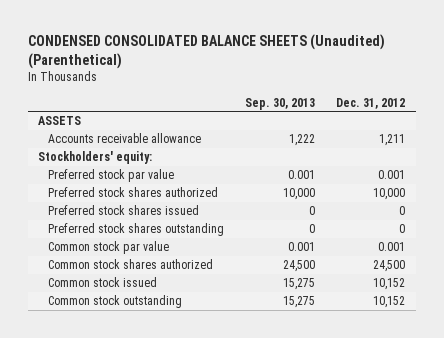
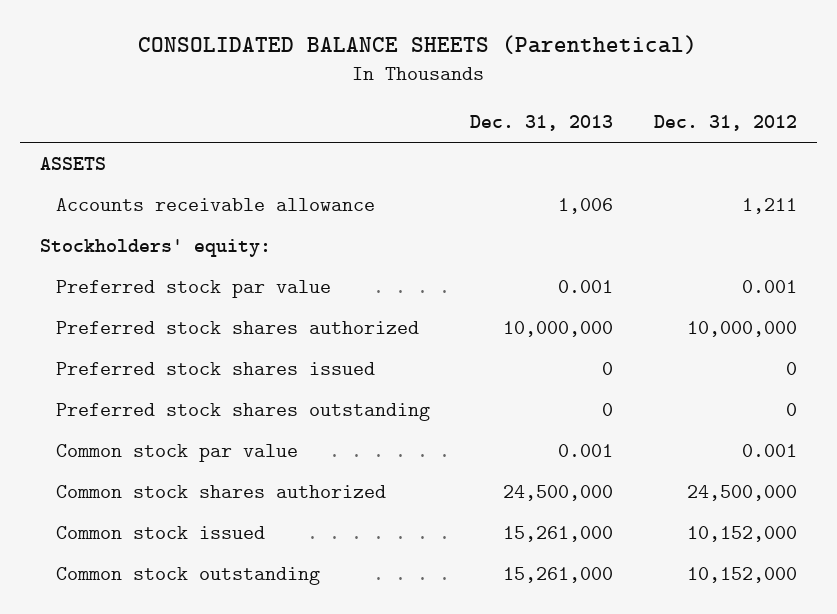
[27,34,385,70] CONDENSED CONSOLIDATED BALANCE SHEETS (Unaudited) (Parenthetical) -> [138,35,698,55] CONSOLIDATED BALANCE SHEETS (Parenthetical)
[245,97,316,110] Sep. 30, 2013 -> none
none -> [470,115,614,132] Dec. 31, 2013
[373,188,406,201] 10,000 -> [686,320,797,337] 10,000,000
[373,260,406,273] 24,500 -> [686,484,797,501] 24,500,000
[373,278,406,291] 10,152 -> [686,525,797,542] 10,152,000
[373,296,406,309] 10,152 -> [686,566,797,583] 10,152,000

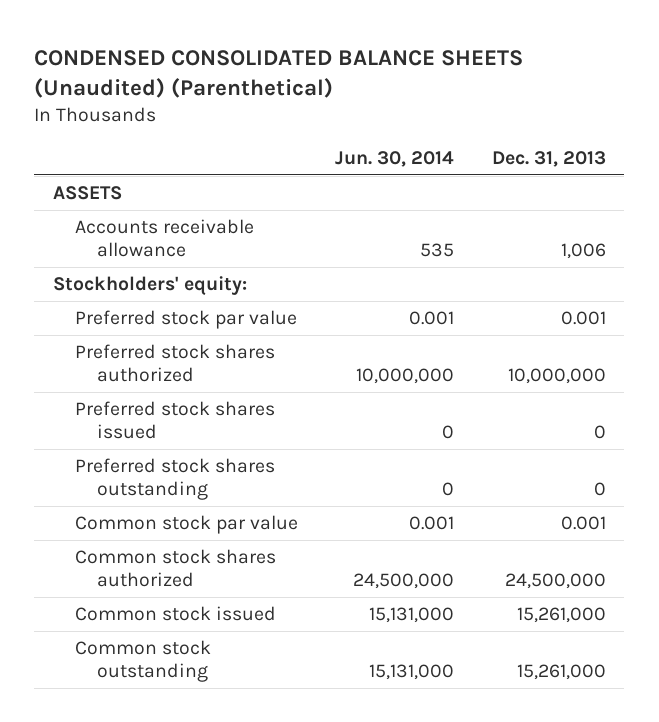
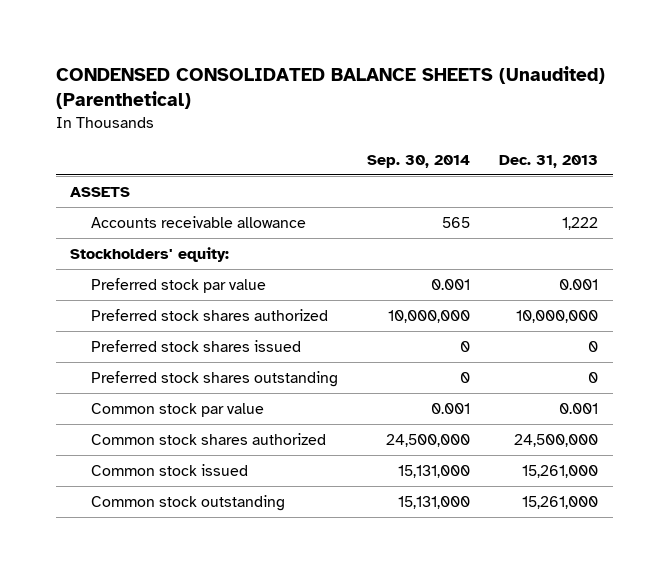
[335,150,455,167] Jun. 30, 2014 -> none
none -> [367,154,471,168] Sep. 30, 2014
[560,242,606,259] 1,006 -> [562,216,599,230] 1,222

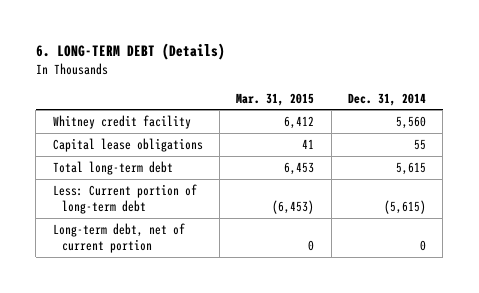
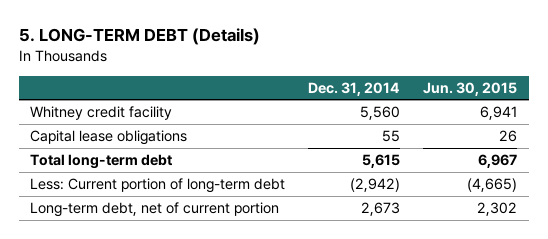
[35,43,225,61] 6. LONG-TERM DEBT (Details) -> [18,28,260,46] 5. LONG-TERM DEBT (Details)
[236,92,315,106] Mar. 31, 2015 -> none
none -> [423,81,518,96] Jun. 30, 2015
[383,199,426,214] (5,615) -> [350,177,401,192] (2,942)
[419,239,426,251] 0 -> [361,201,401,216] 2,673

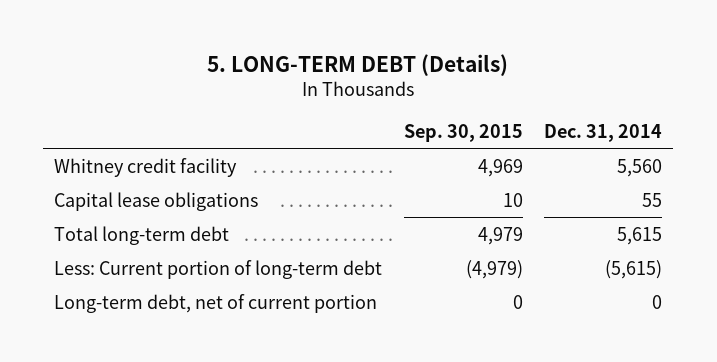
[423,81,518,96] Jun. 30, 2015 -> none
none -> [403,123,523,142] Sep. 30, 2015
[350,177,401,192] (2,942) -> [605,259,663,279] (5,615)
[361,201,401,216] 2,673 -> [652,294,663,309] 0

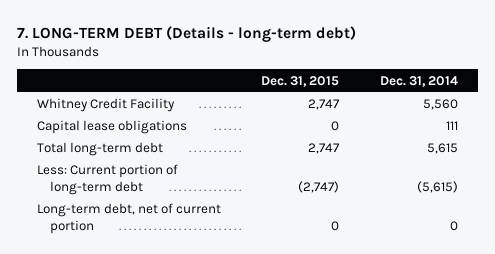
[207,53,509,76] 5. LONG-TERM DEBT (Details) -> [16,25,356,42] 7. LONG-TERM DEBT (Details - long-term debt)
[403,123,523,142] Sep. 30, 2015 -> none
none -> [261,75,340,87] Dec. 31, 2015
[54,157,238,177] Whitney credit facility -> [36,98,175,113] Whitney Credit Facility
[642,192,663,207] 55 -> [445,121,458,131] 111

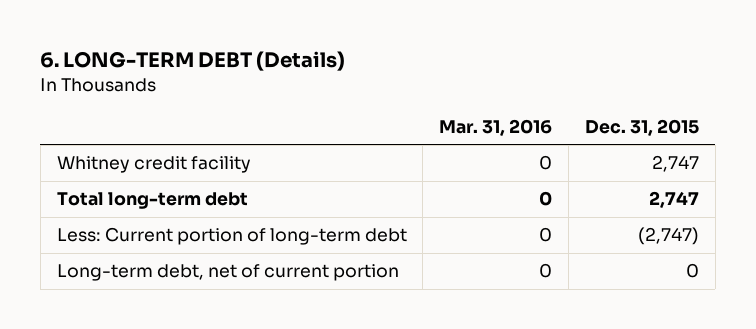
[16,25,356,42] 7. LONG-TERM DEBT (Details - long-term debt) -> [40,51,346,72] 6. LONG-TERM DEBT (Details)
[379,75,458,87] Dec. 31, 2014 -> none
none -> [439,118,553,136] Mar. 31, 2016
[36,120,187,135] Capital lease obligations -> none
[36,98,175,113] Whitney Credit Facility -> [56,156,251,174] Whitney credit facility

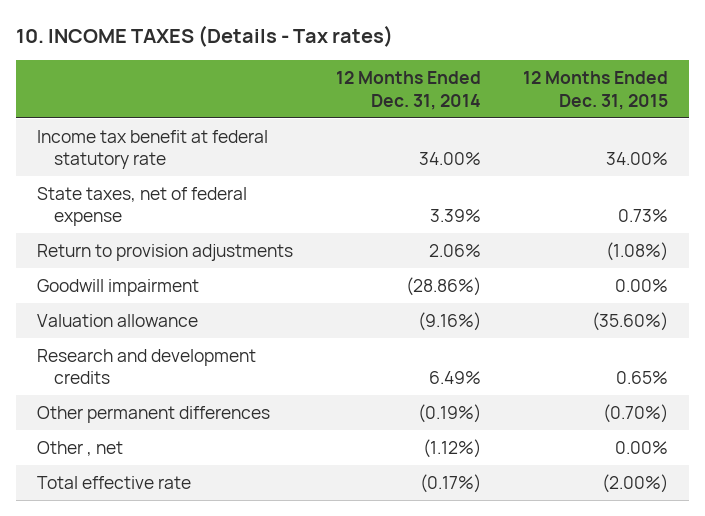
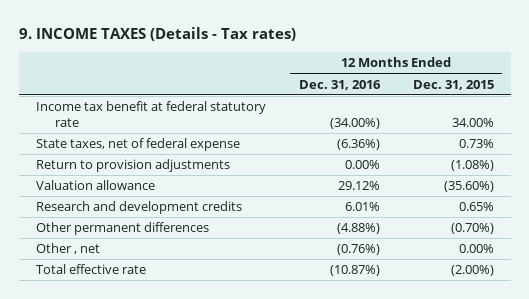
[15,24,393,47] 10. INCOME TAXES (Details - Tax rates) -> [18,27,296,42] 9. INCOME TAXES (Details - Tax rates)
[335,71,481,110] 12 Months Ended Dec. 31, 2014 -> none
none -> [298,79,381,90] Dec. 31, 2016
[36,278,199,296] Goodwill impairment -> none

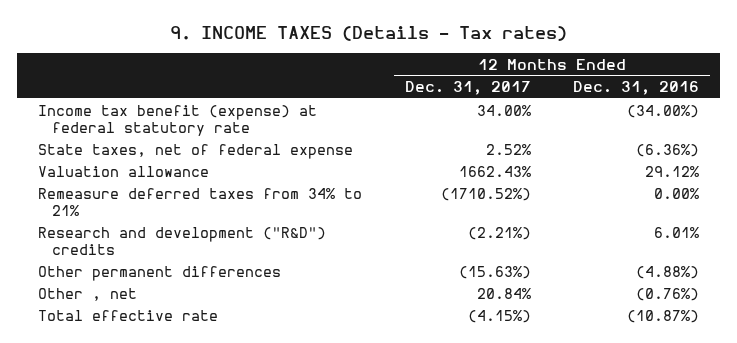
[412,79,494,90] Dec. 31, 2015 -> none
none -> [404,80,531,95] Dec. 31, 2017
[35,101,266,127] Income tax benefit at federal statutory rate -> [38,104,318,136] Income tax benefit (expense) at federal statutory rate
[35,159,230,173] Return to provision adjustments -> none
none -> [38,187,363,216] Remeasure deferred taxes from 34% to 21%
[35,201,242,215] Research and development credits -> [38,226,327,255] Research and development ("R&D") credits

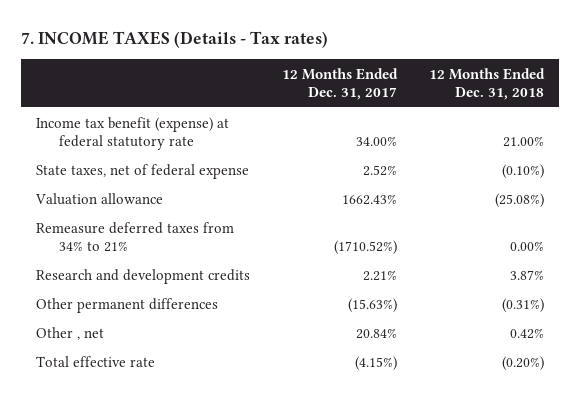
[169,25,567,41] 9. INCOME TAXES (Details - Tax rates) -> [20,31,328,49] 7. INCOME TAXES (Details - Tax rates)
[573,80,700,95] Dec. 31, 2016 -> none
none -> [428,68,545,100] 12 Months Ended Dec. 31, 2018
[38,226,327,255] Research and development ("R&D") credits -> [36,268,251,284] Research and development credits
[467,226,531,240] (2.21%) -> [363,269,398,281] 2.21%

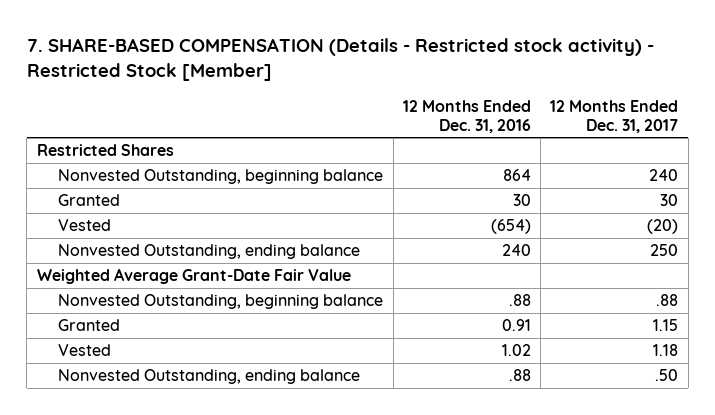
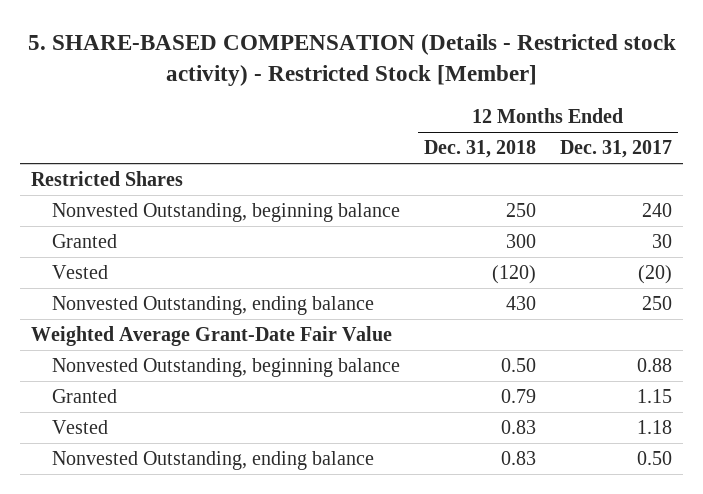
[26,38,654,82] 7. SHARE-BASED COMPENSATION (Details - Restricted stock activity) - Restricted Stock [Member] -> [27,34,676,87] 5. SHARE-BASED COMPENSATION (Details - Restricted stock activity) - Restricted Stock [Member]
[402,99,531,133] 12 Months Ended Dec. 31, 2016 -> none
none -> [423,140,536,159] Dec. 31, 2018
[656,294,679,307] .88 -> [636,358,672,373] 0.88
[655,369,679,382] .50 -> [636,451,672,466] 0.50

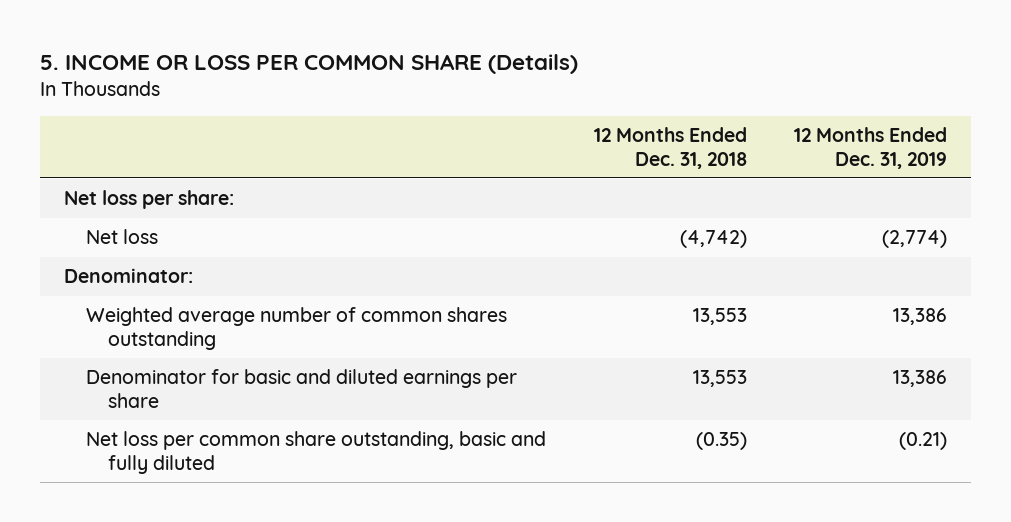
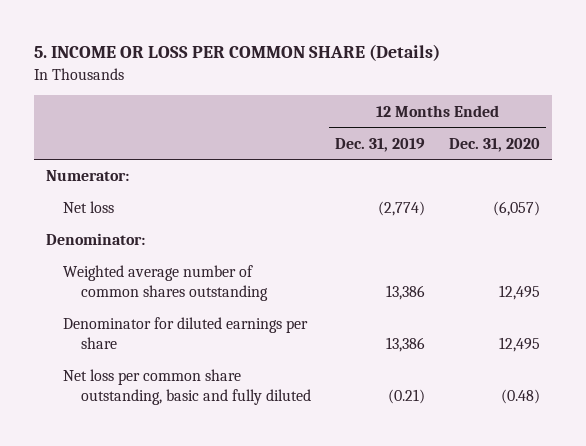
[593,127,747,169] 12 Months Ended Dec. 31, 2018 -> none
none -> [449,137,541,152] Dec. 31, 2020
[63,190,234,210] Net loss per share: -> none
none -> [45,170,129,182] Numerator:
[85,369,517,408] Denominator for basic and diluted earnings per share -> [63,317,309,350] Denominator for diluted earnings per share

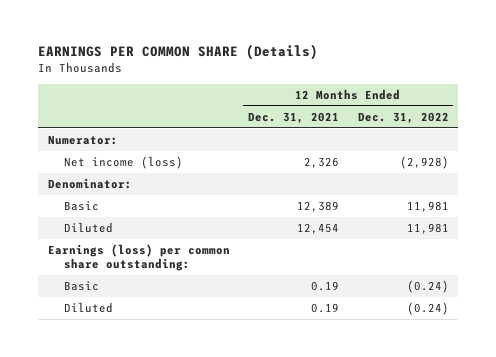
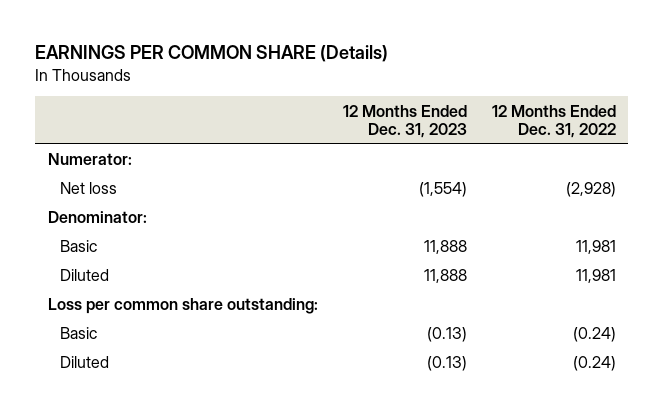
[248,111,340,124] Dec. 31, 2021 -> none
none -> [342,104,467,139] 12 Months Ended Dec. 31, 2023
[63,156,183,170] Net income (loss) -> [59,182,117,195] Net loss
[47,244,230,271] Earnings (loss) per common share outstanding: -> [47,298,318,315] Loss per common share outstanding:

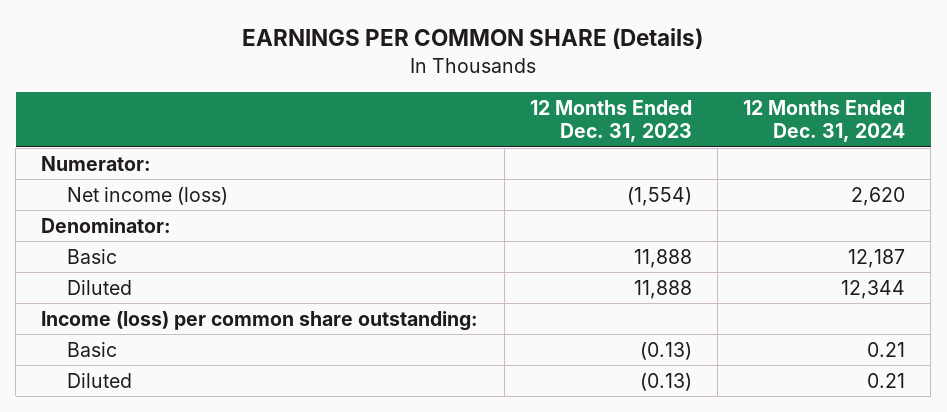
[491,104,616,139] 12 Months Ended Dec. 31, 2022 -> none
none -> [743,99,906,143] 12 Months Ended Dec. 31, 2024
[59,182,117,195] Net loss -> [66,186,228,205] Net income (loss)
[47,298,318,315] Loss per common share outstanding: -> [41,310,479,331] Income (loss) per common share outstanding:

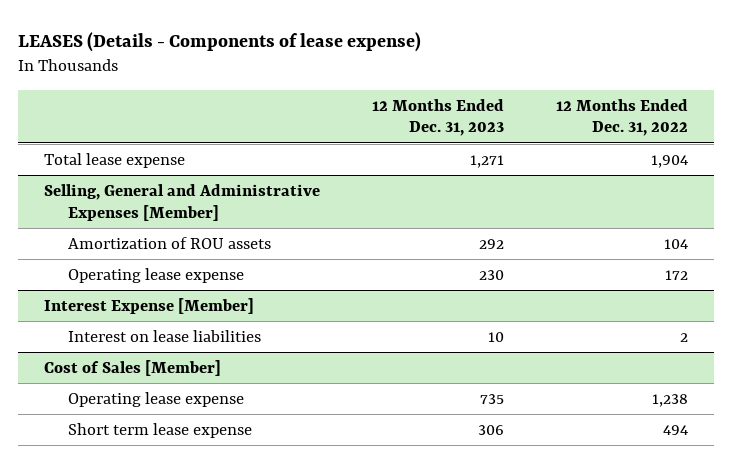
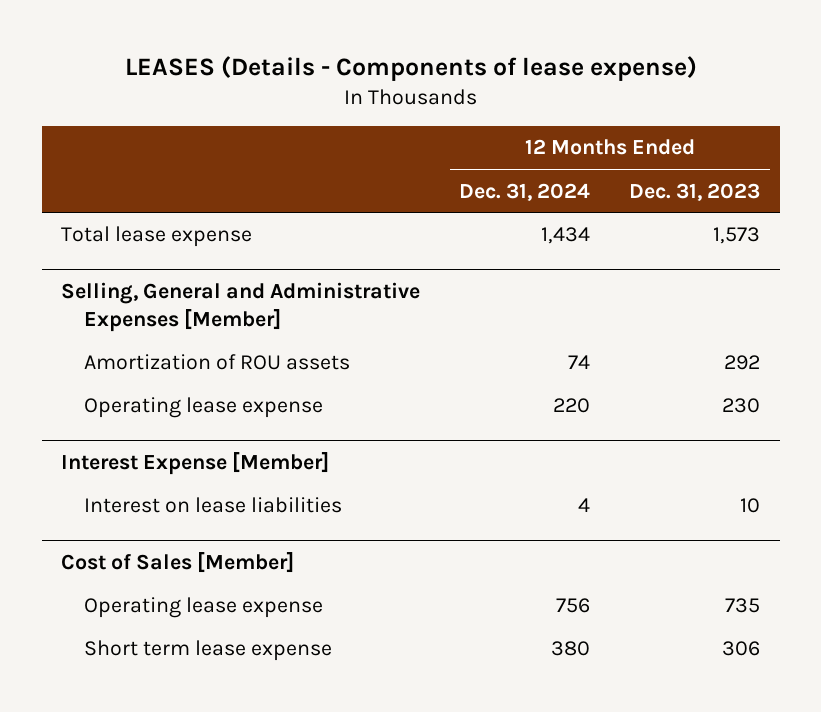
[556,98,689,137] 12 Months Ended Dec. 31, 2022 -> none
none -> [459,182,591,201] Dec. 31, 2024
[470,154,505,168] 1,271 -> [713,227,761,245] 1,573

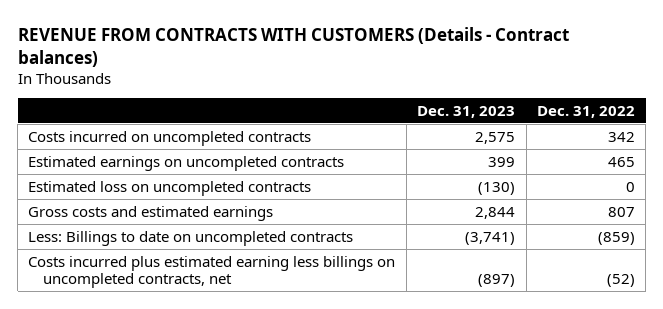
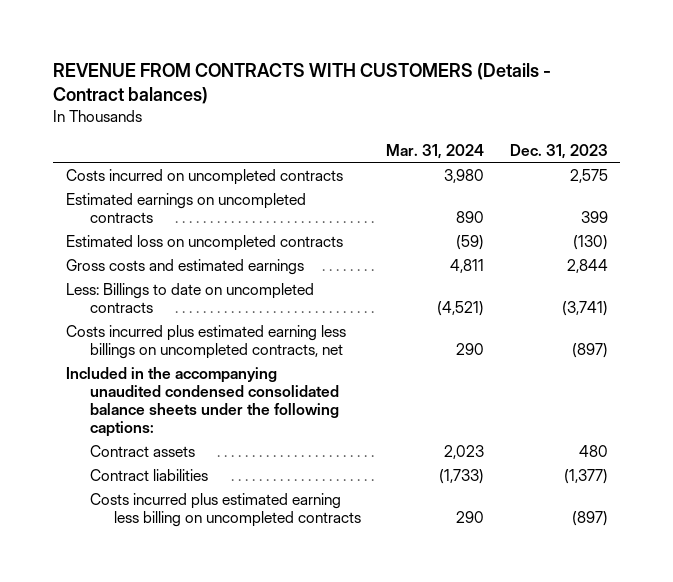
[536,106,635,119] Dec. 31, 2022 -> none
none -> [386,143,485,159] Mar. 31, 2024
none -> [65,366,340,437] Included in the accompanying unaudited condensed consolidated balance sheets under the following captions:
none -> [90,444,196,457] Contract assets
none -> [90,468,209,481] Contract liabilities
none -> [90,492,362,527] Costs incurred plus estimated earning less billing on uncompleted contracts

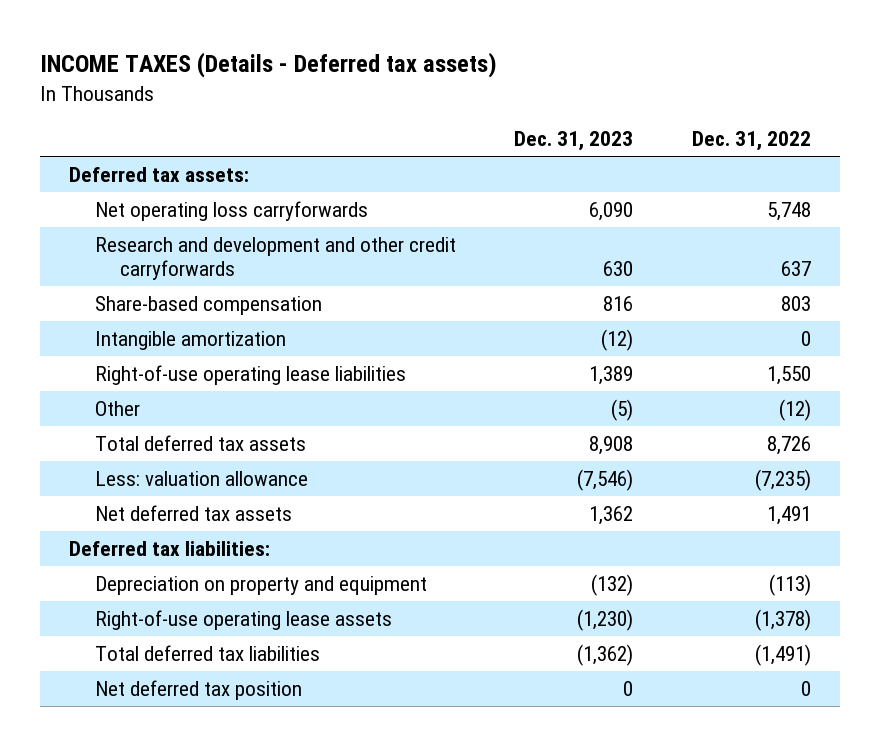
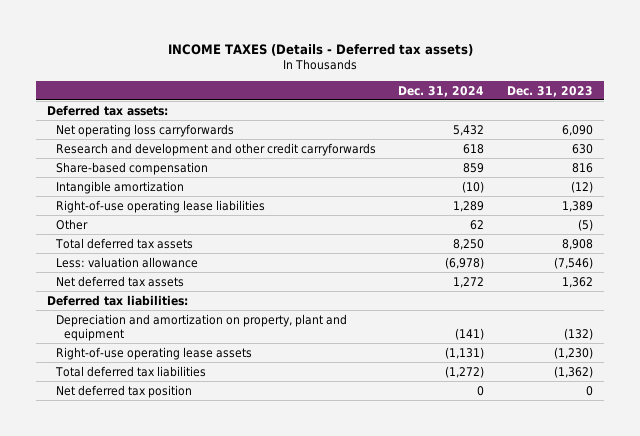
[691,131,811,152] Dec. 31, 2022 -> none
none -> [398,85,485,97] Dec. 31, 2024
[94,575,427,595] Depreciation on property and equipment -> [55,313,347,341] Depreciation and amortization on property, plant and equipment

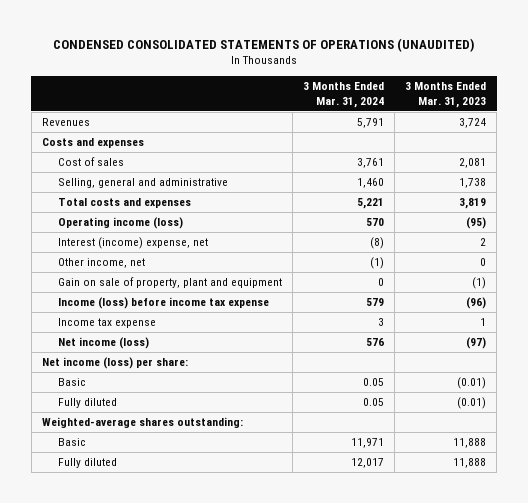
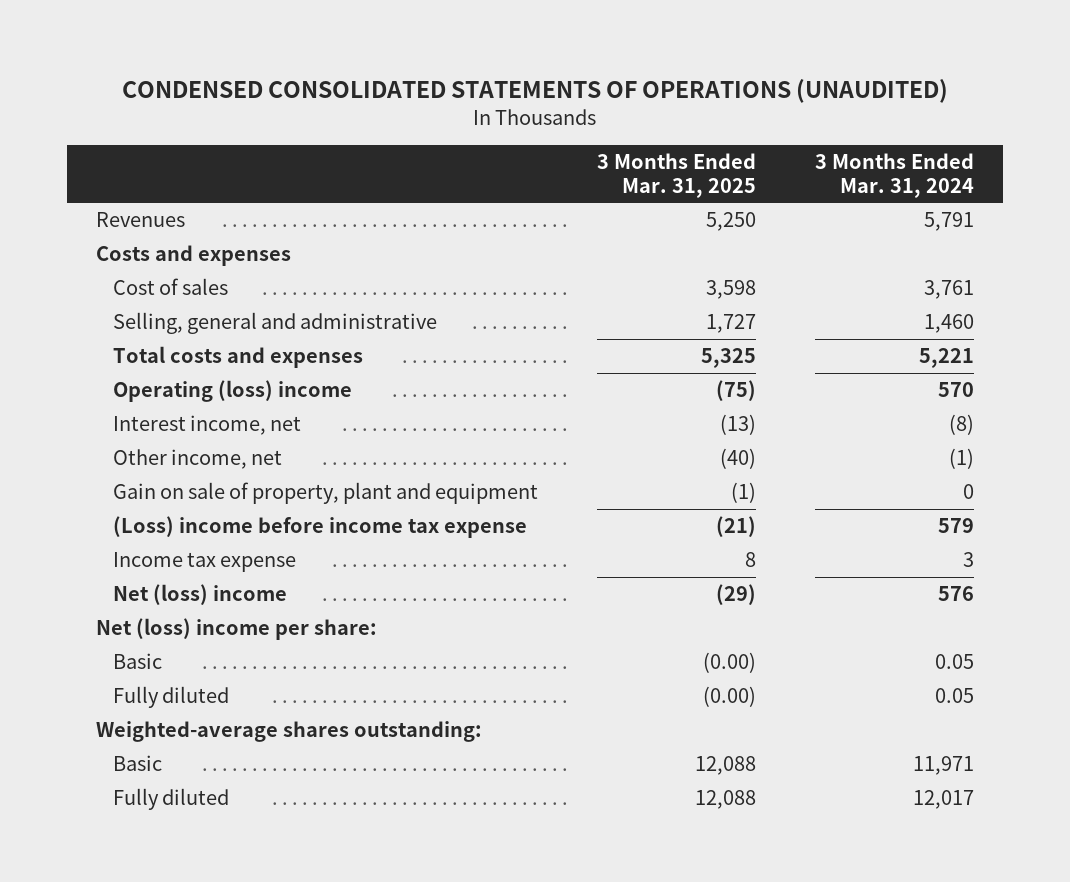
[404,81,486,108] 3 Months Ended Mar. 31, 2023 -> none
none -> [596,152,756,198] 3 Months Ended Mar. 31, 2025
[57,217,183,230] Operating income (loss) -> [113,380,353,403] Operating (loss) income
[57,237,208,250] Interest (income) expense, net -> [113,415,302,436] Interest income, net
[57,297,269,310] Income (loss) before income tax expense -> [113,516,528,539] (Loss) income before income tax expense
[57,337,149,350] Net income (loss) -> [113,584,288,606] Net (loss) income
[41,357,188,370] Net income (loss) per share: -> [96,618,378,641] Net (loss) income per share:

